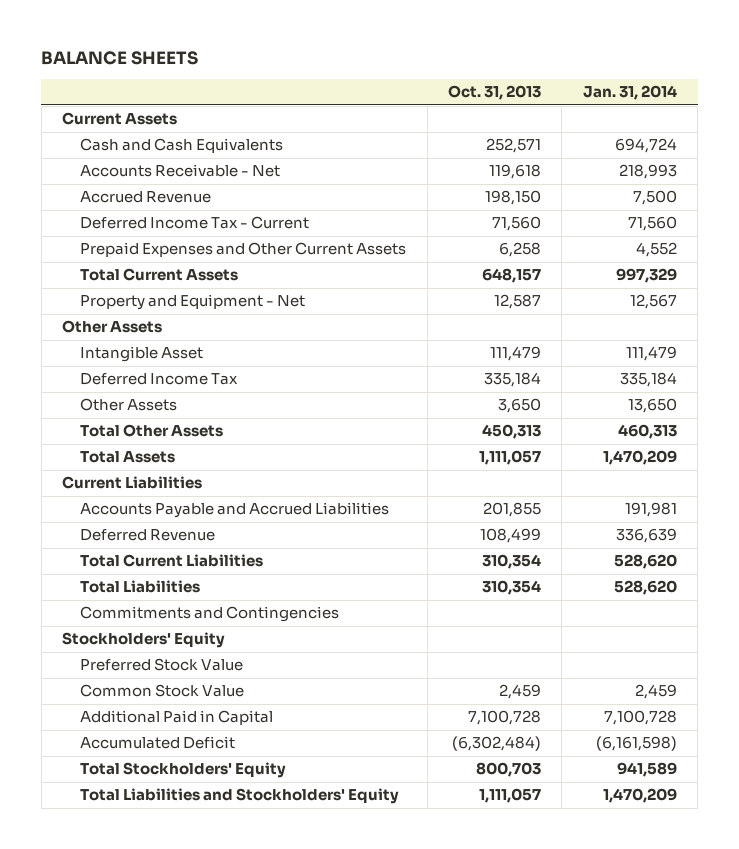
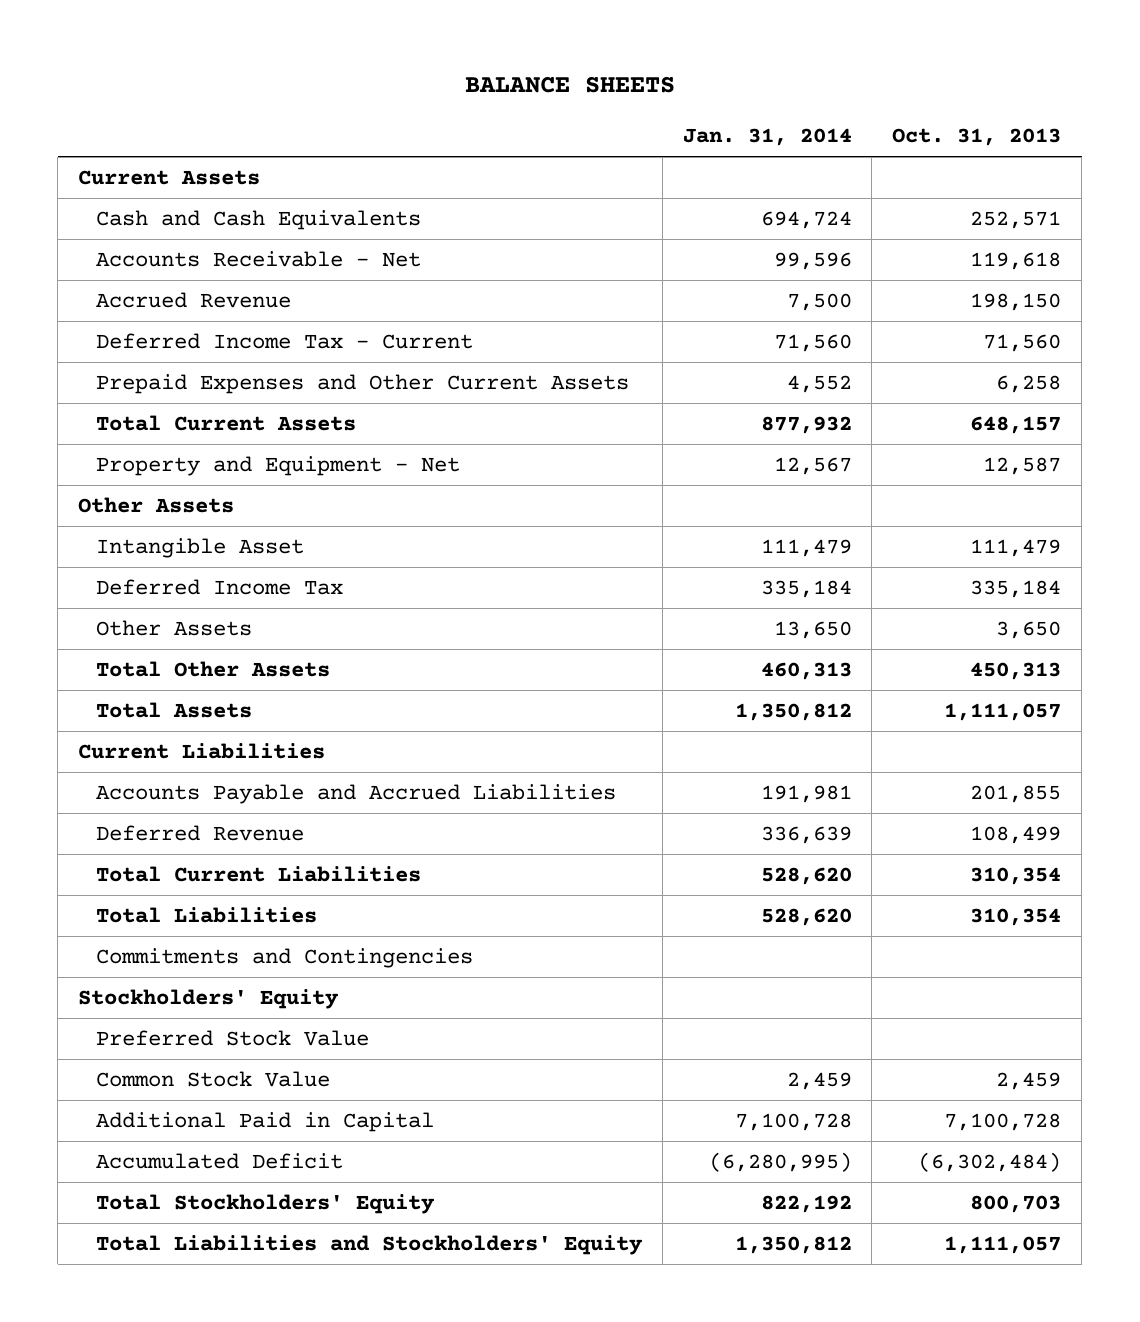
[618,164,677,180] 218,993 -> [773,252,852,271] 99,596
[615,268,677,284] 997,329 -> [760,416,852,435] 877,932
[602,450,677,466] 1,470,209 -> [734,703,852,722] 1,350,812
[595,736,677,752] (6,161,598) -> [708,1152,852,1173] (6,280,995)
[616,762,677,778] 941,589 -> [760,1195,852,1214] 822,192
[602,788,677,804] 1,470,209 -> [734,1236,852,1255] 1,350,812

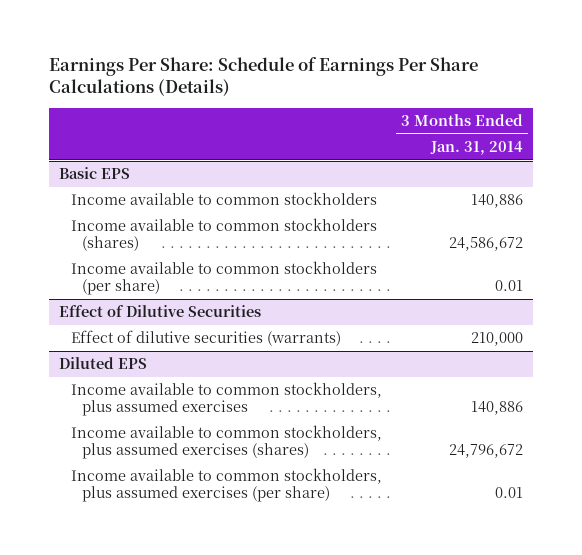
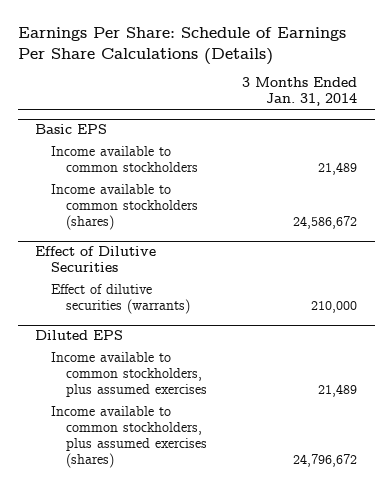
[471,194,524,209] 140,886 -> [318,162,358,176] 21,489
[70,261,377,296] Income available to common stockholders (per share) -> none
[471,401,524,416] 140,886 -> [318,384,358,398] 21,489
[70,468,382,503] Income available to common stockholders, plus assumed exercises (per share) -> none

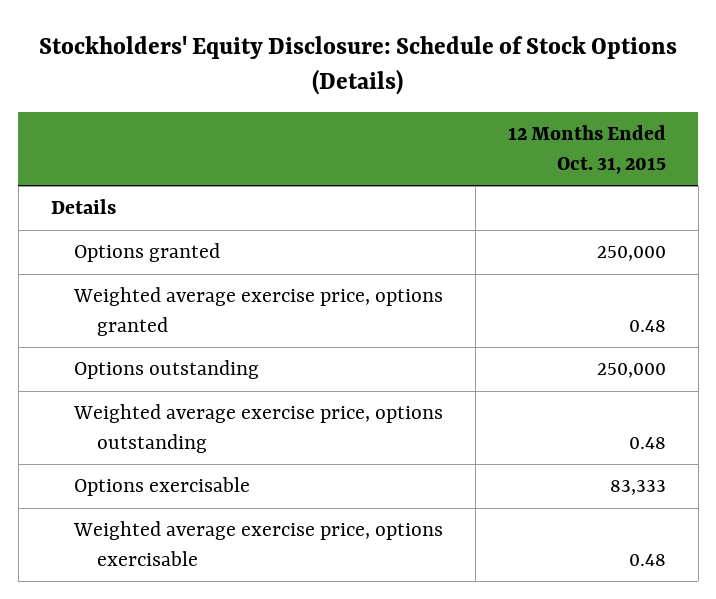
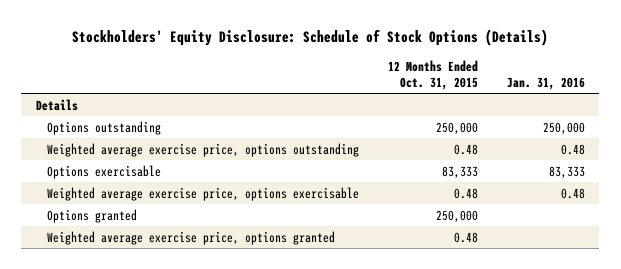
none -> [506,76,585,90] Jan. 31, 2016
[74,243,221,263] Options granted -> [46,208,137,223] Options granted
[73,287,444,336] Weighted average exercise price, options granted -> [46,230,335,245] Weighted average exercise price, options granted

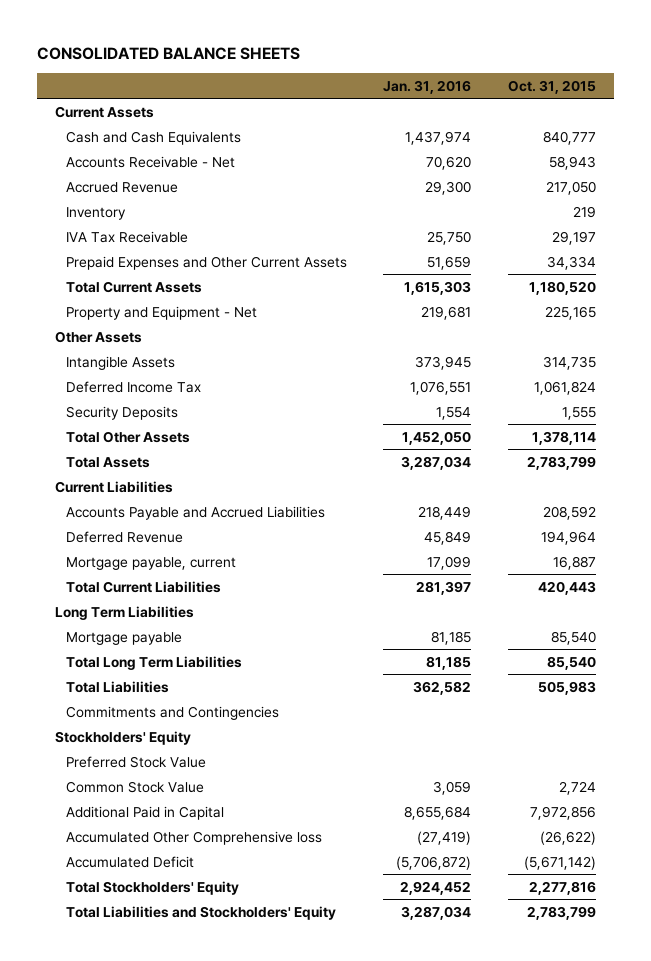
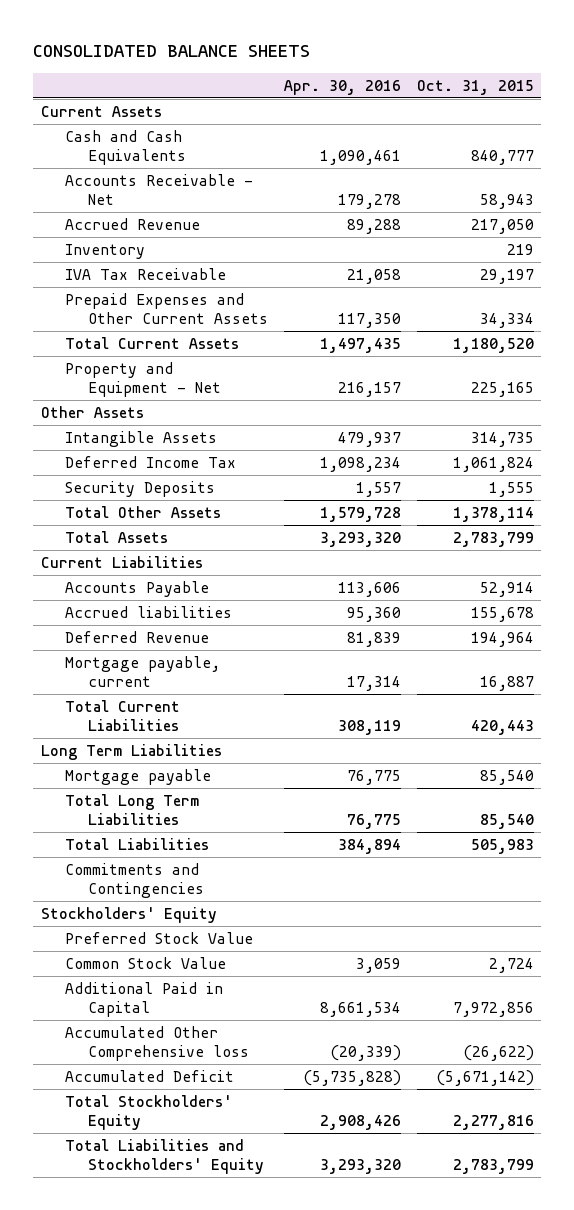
[383,79,472,94] Jan. 31, 2016 -> none
none -> [284,79,402,95] Apr. 30, 2016
[65,505,325,520] Accounts Payable and Accrued Liabilities -> none
none -> [64,580,209,597] Accounts Payable
none -> [64,605,232,618] Accrued liabilities

